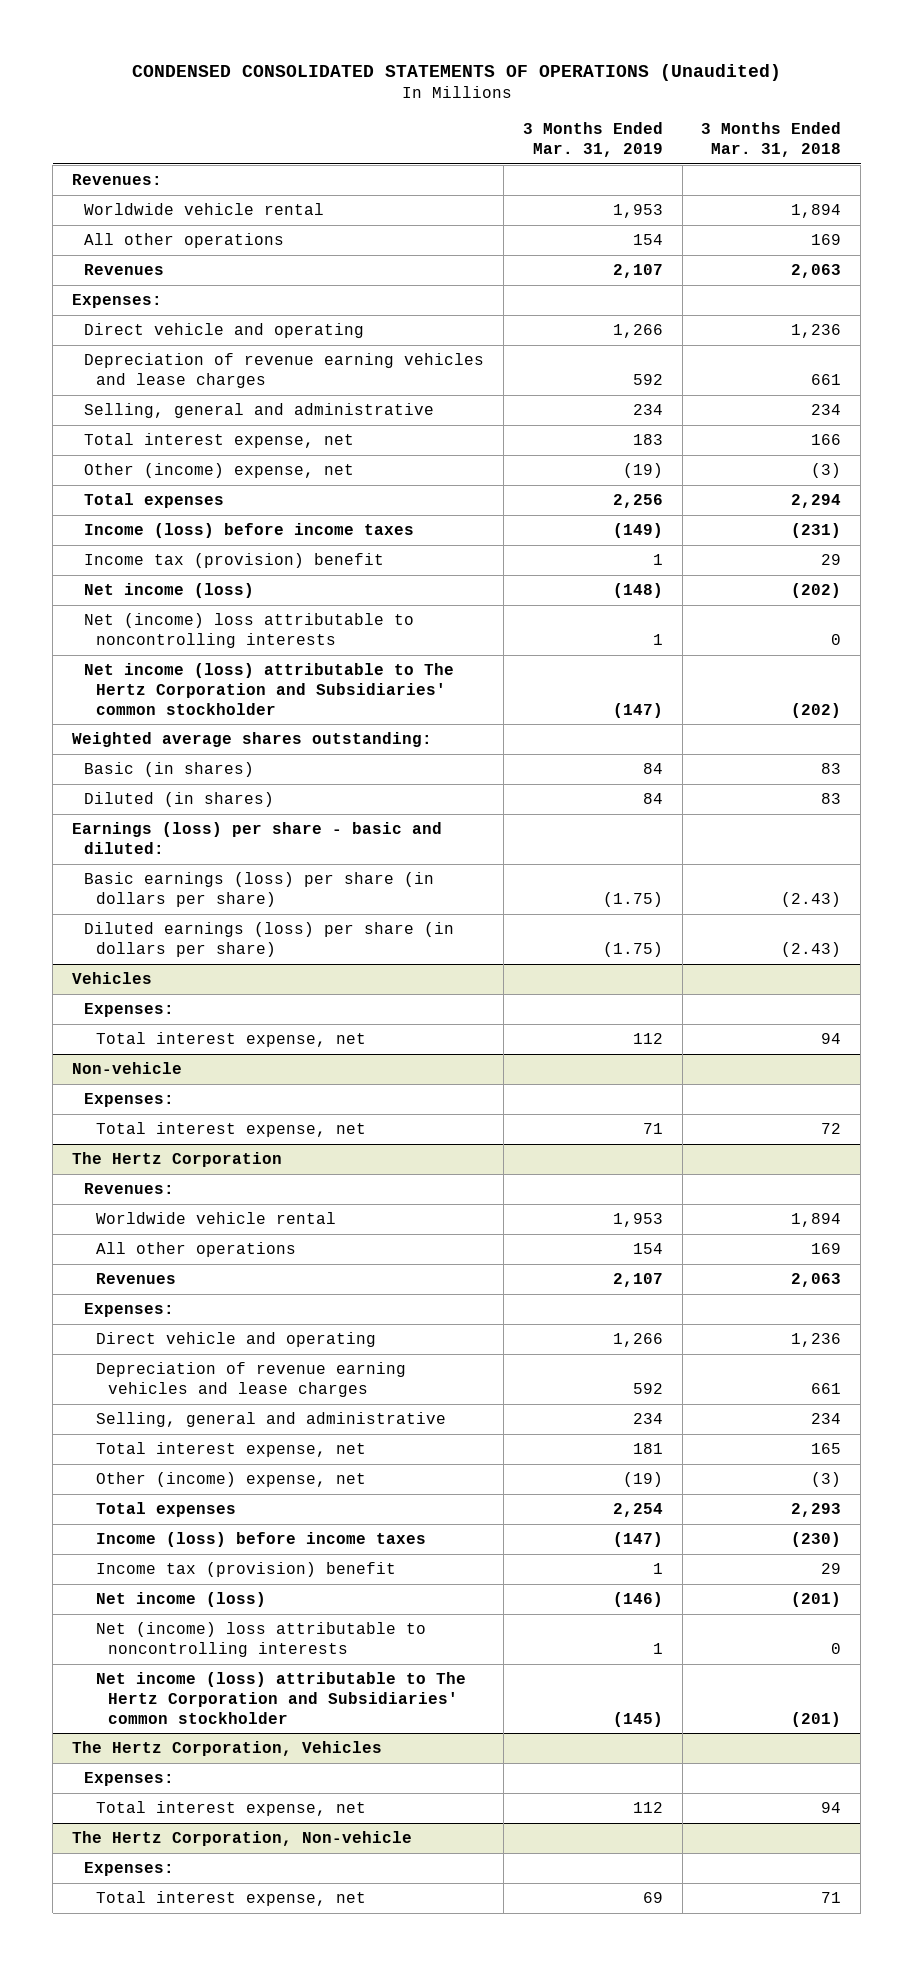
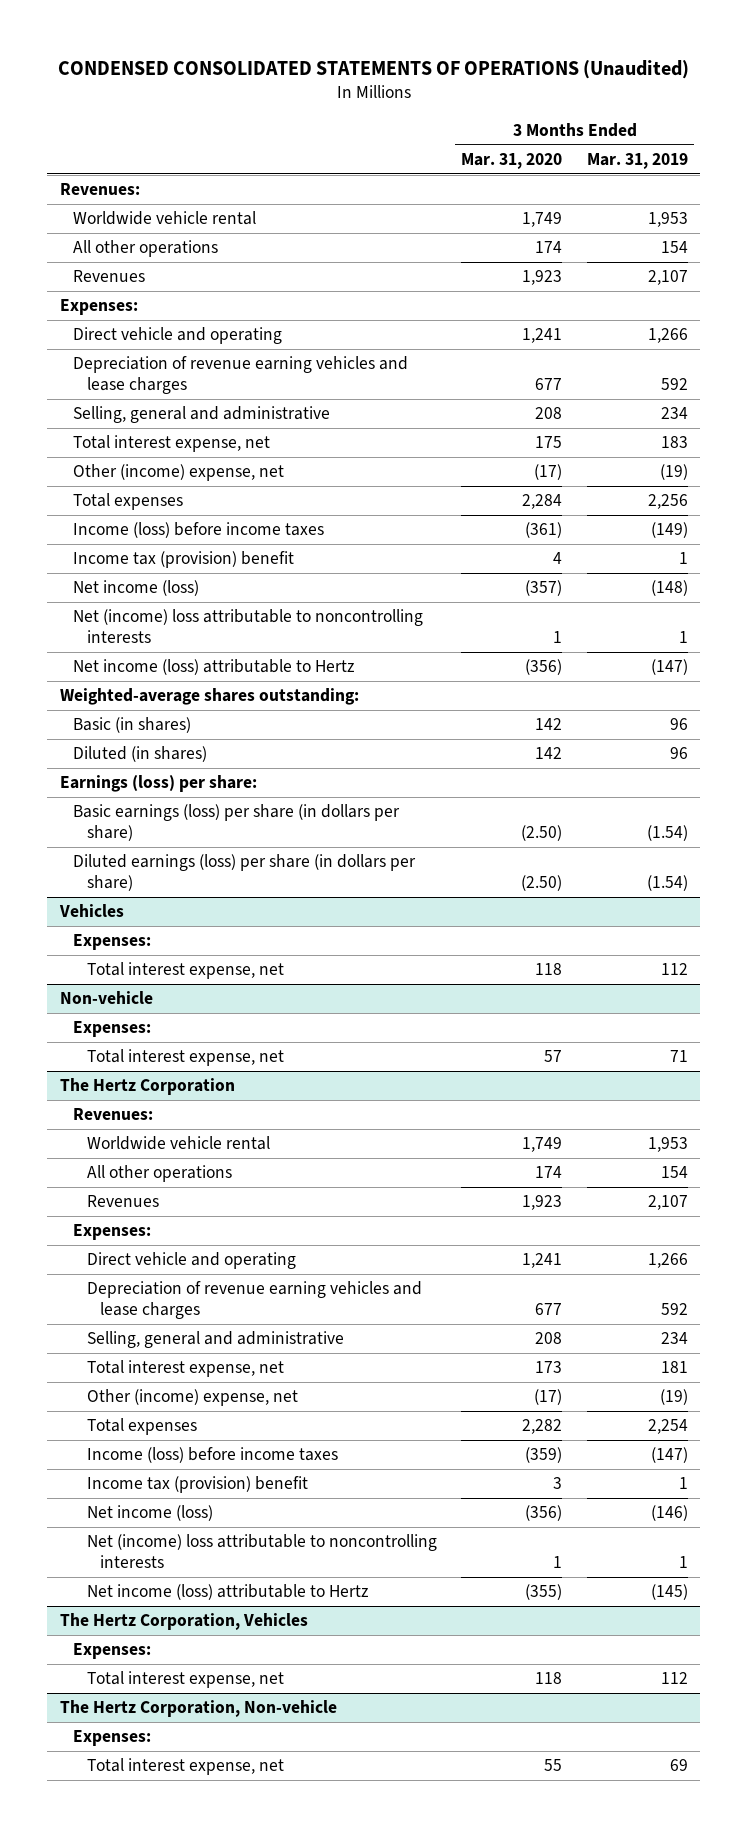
[701,122,842,158] 3 Months Ended Mar. 31, 2018 -> none
none -> [461,152,563,169] Mar. 31, 2020
[83,663,454,715] Net income (loss) attributable to The Hertz Corporation and Subsidiaries' common stockholder -> [73,659,355,676] Net income (loss) attributable to Hertz
[71,732,432,748] Weighted average shares outstanding: -> [59,688,359,706] Weighted-average shares outstanding:
[642,763,663,775] 84 -> [669,718,688,731] 96
[642,793,663,805] 84 -> [669,747,688,760] 96
[71,822,442,854] Earnings (loss) per share - basic and diluted: -> [59,775,257,793] Earnings (loss) per share:
[602,891,663,907] (1.75) -> [646,825,688,842] (1.54)
[602,941,663,957] (1.75) -> [646,875,688,892] (1.54)
[95,1672,466,1724] Net income (loss) attributable to The Hertz Corporation and Subsidiaries' common stockholder -> [86,1584,368,1601] Net income (loss) attributable to Hertz

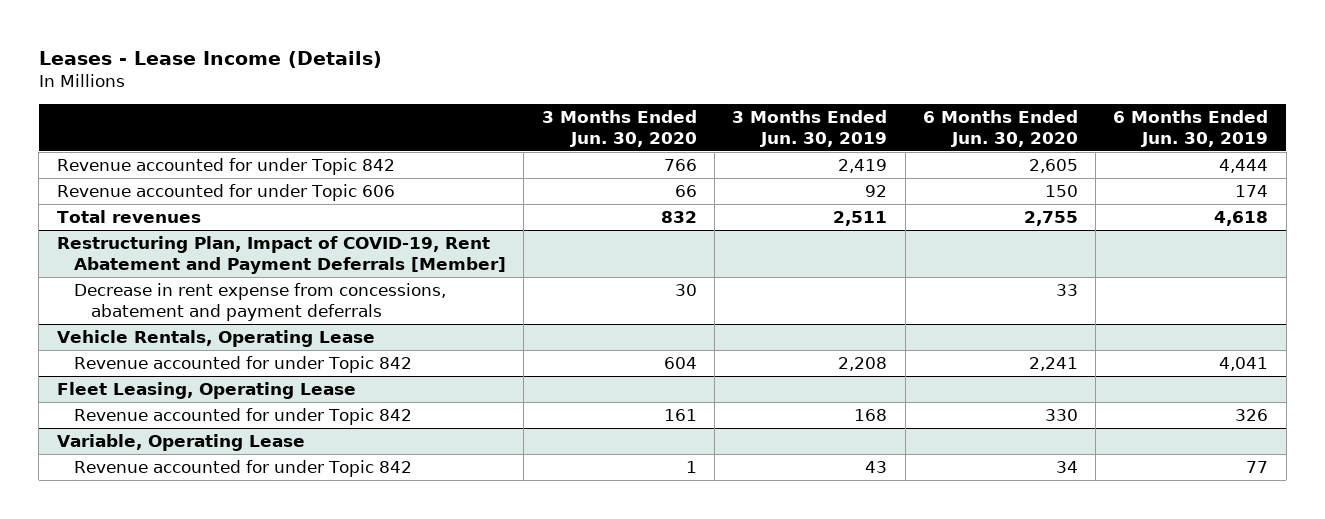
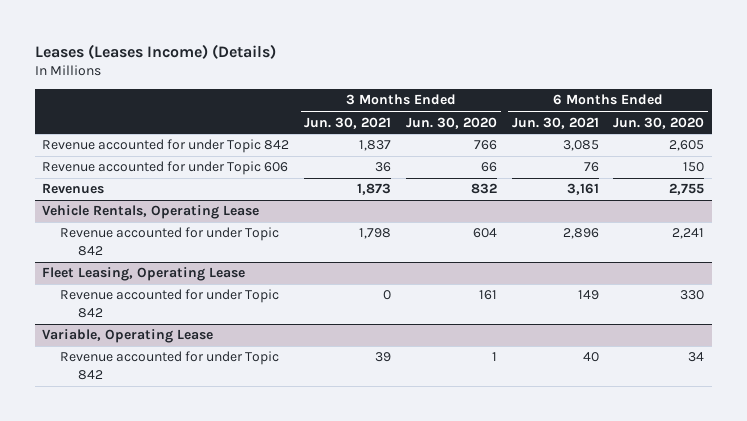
[38,50,382,68] Leases - Lease Income (Details) -> [35,43,277,59] Leases (Leases Income) (Details)
[732,109,888,148] 3 Months Ended Jun. 30, 2019 -> none
[1113,109,1269,148] 6 Months Ended Jun. 30, 2019 -> none
none -> [304,116,392,129] Jun. 30, 2021
none -> [511,116,599,129] Jun. 30, 2021
[56,235,506,275] Restructuring Plan, Impact of COVID-19, Rent Abatement and Payment Deferrals [Member] -> none
[73,282,446,322] Decrease in rent expense from concessions, abatement and payment deferrals -> none
[56,209,201,223] Total revenues -> [42,183,105,195] Revenues

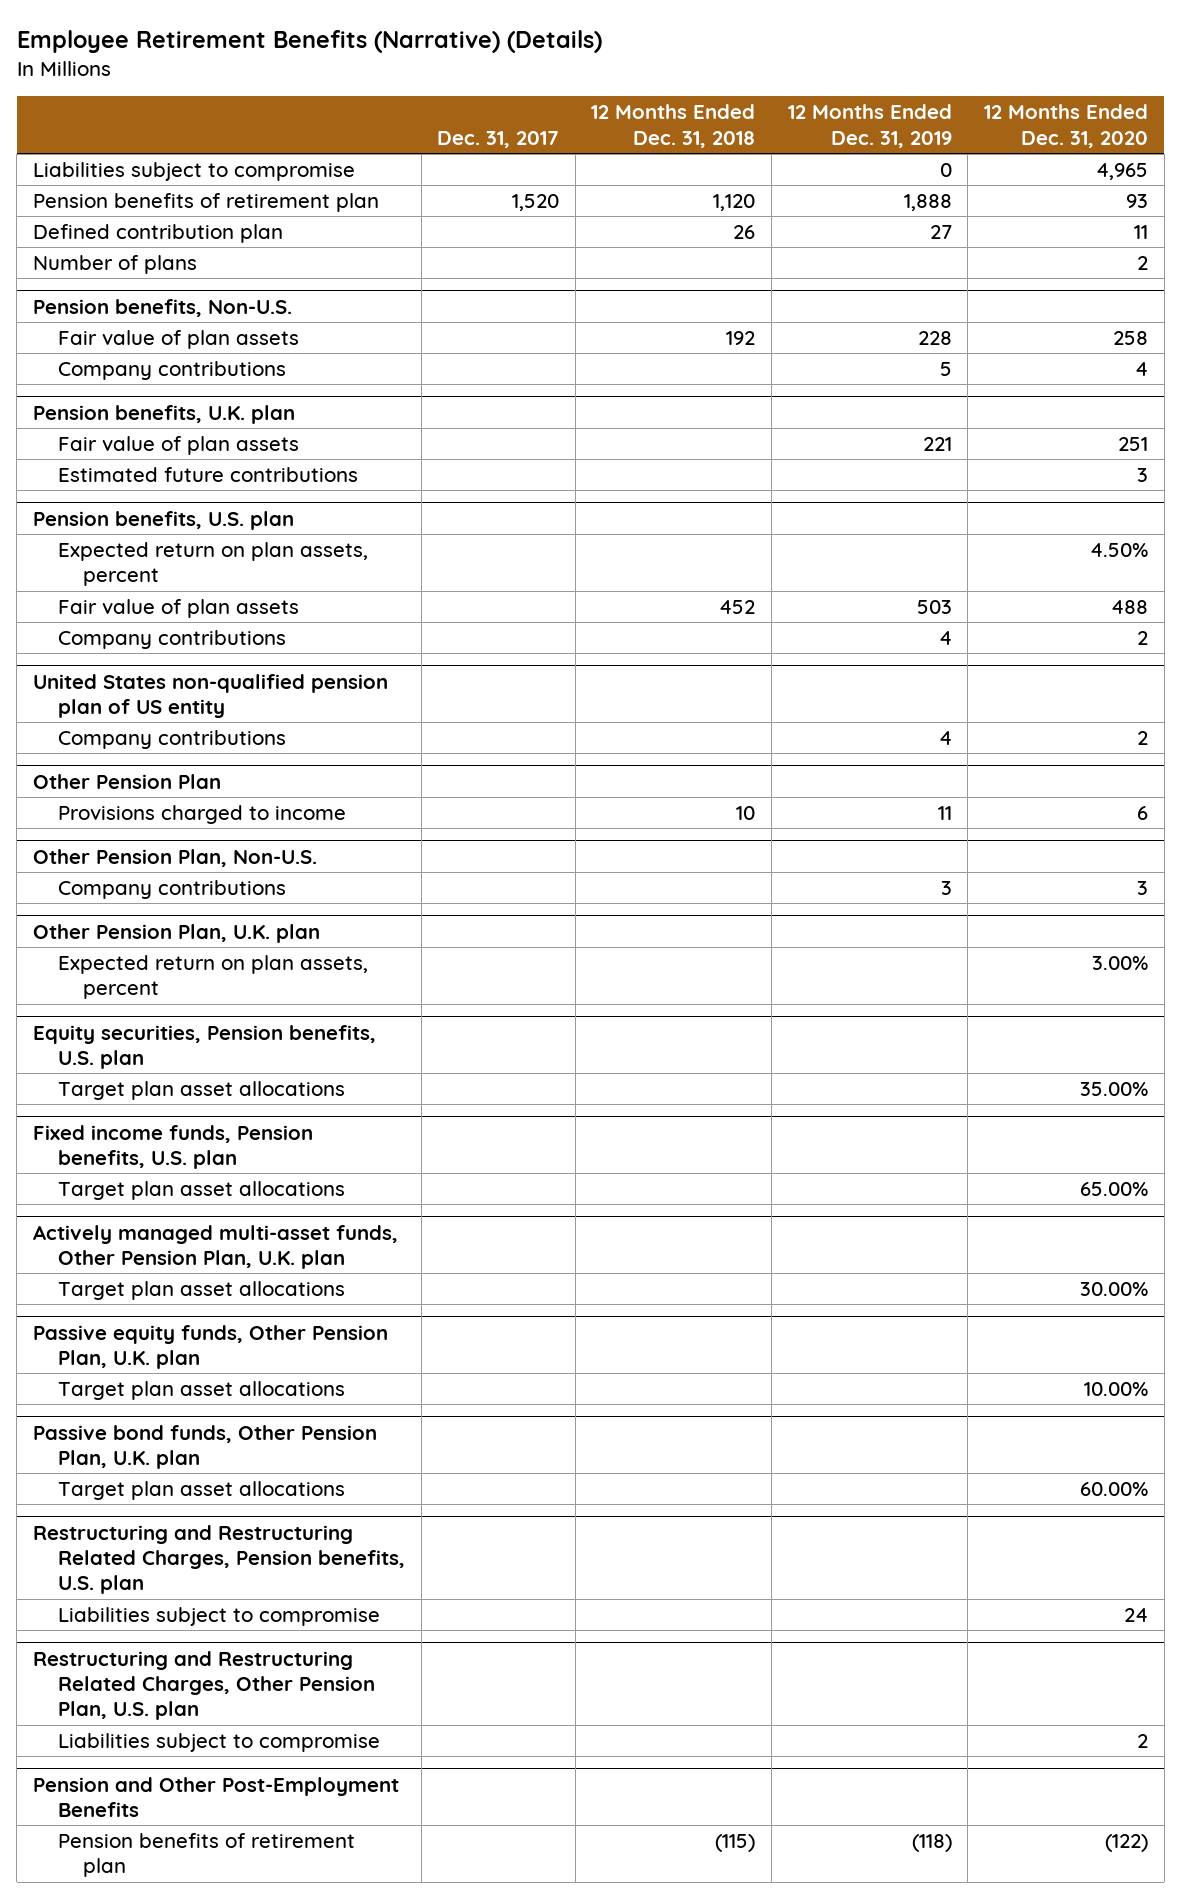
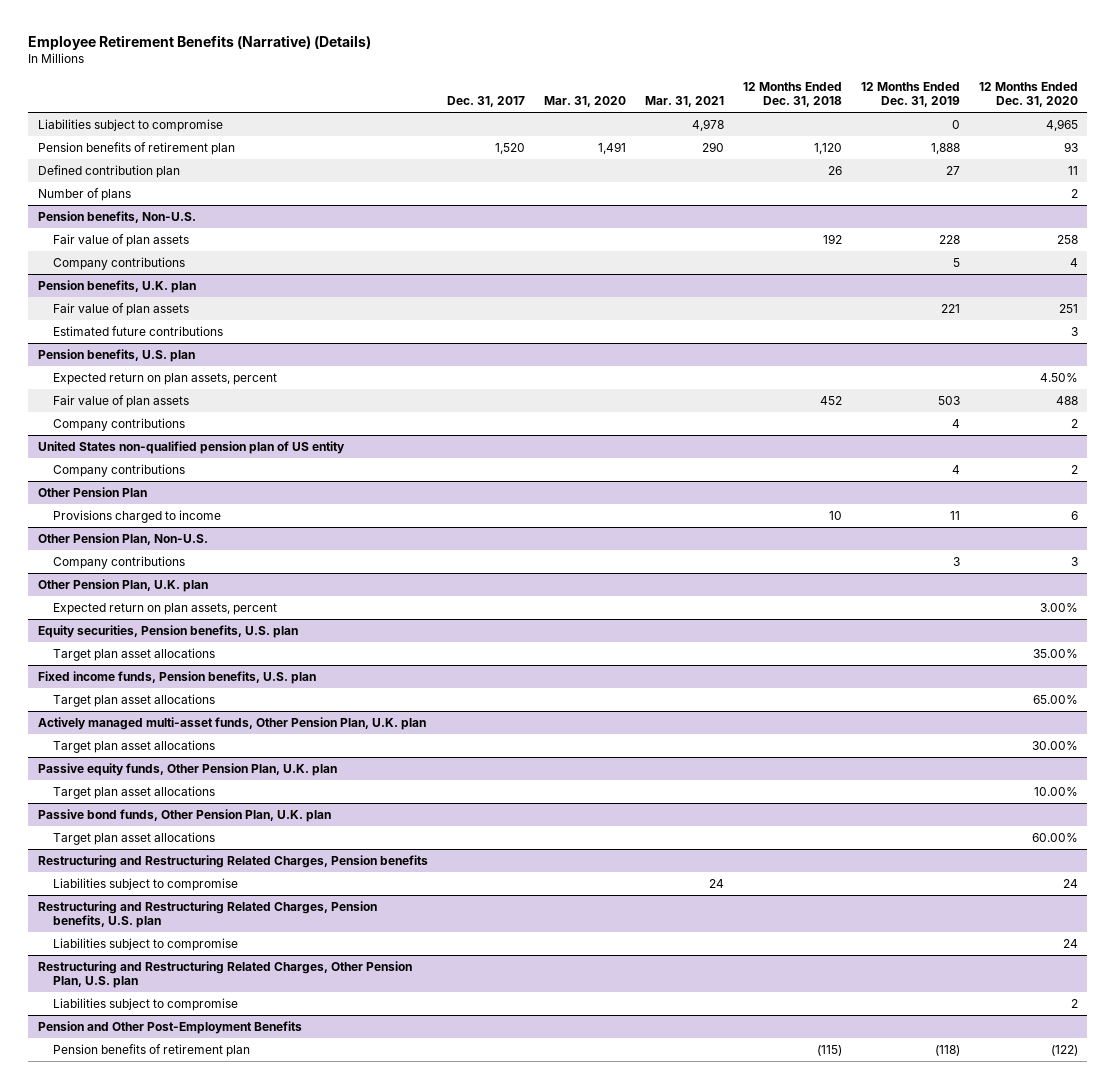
none -> [543,96,626,108] Mar. 31, 2020
none -> [644,96,724,108] Mar. 31, 2021
none -> [37,854,428,868] Restructuring and Restructuring Related Charges, Pension benefits
none -> [53,877,239,891] Liabilities subject to compromise

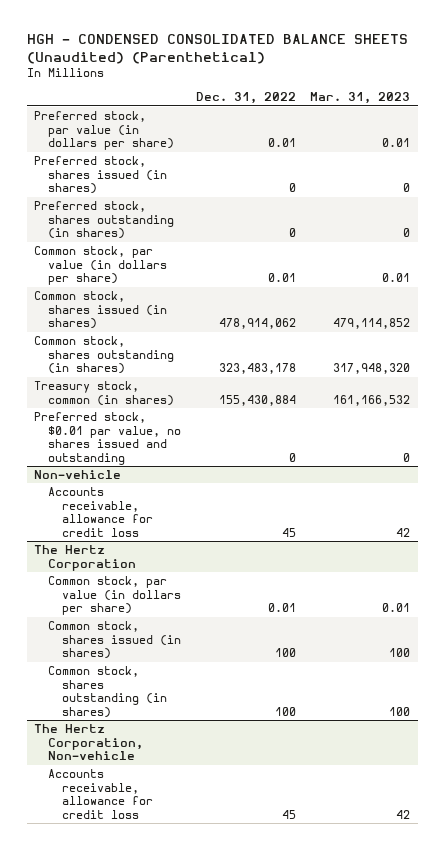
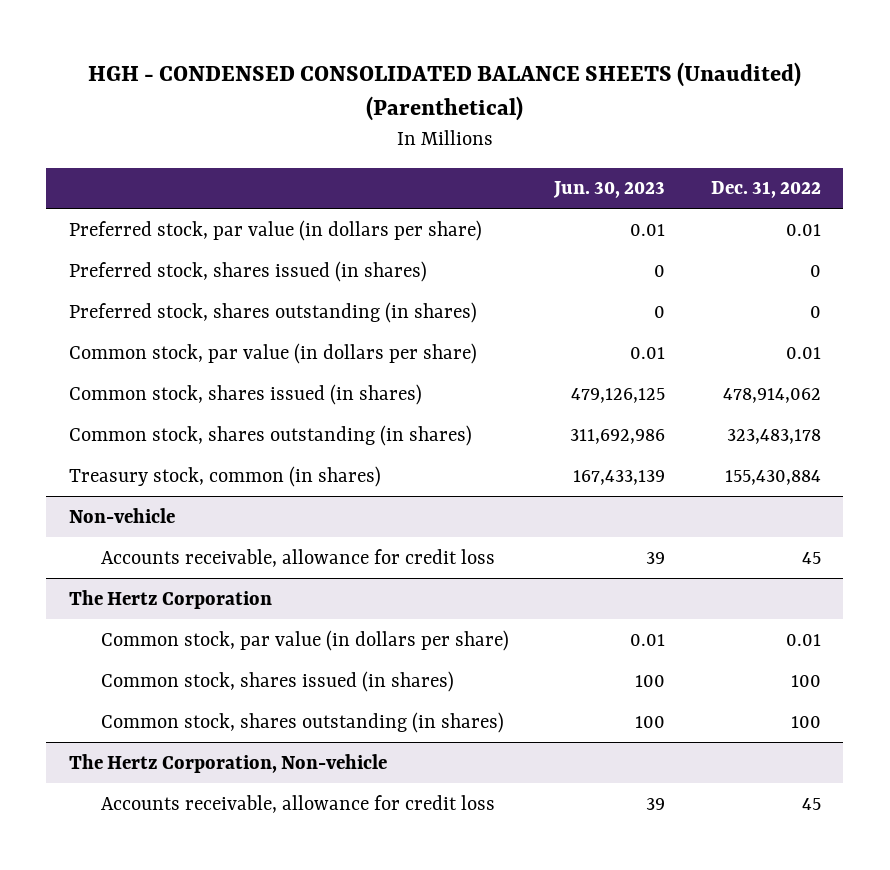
[310,92,411,105] Mar. 31, 2023 -> none
none -> [553,181,666,199] Jun. 30, 2023
[33,412,181,465] Preferred stock, $0.01 par value, no shares issued and outstanding -> none

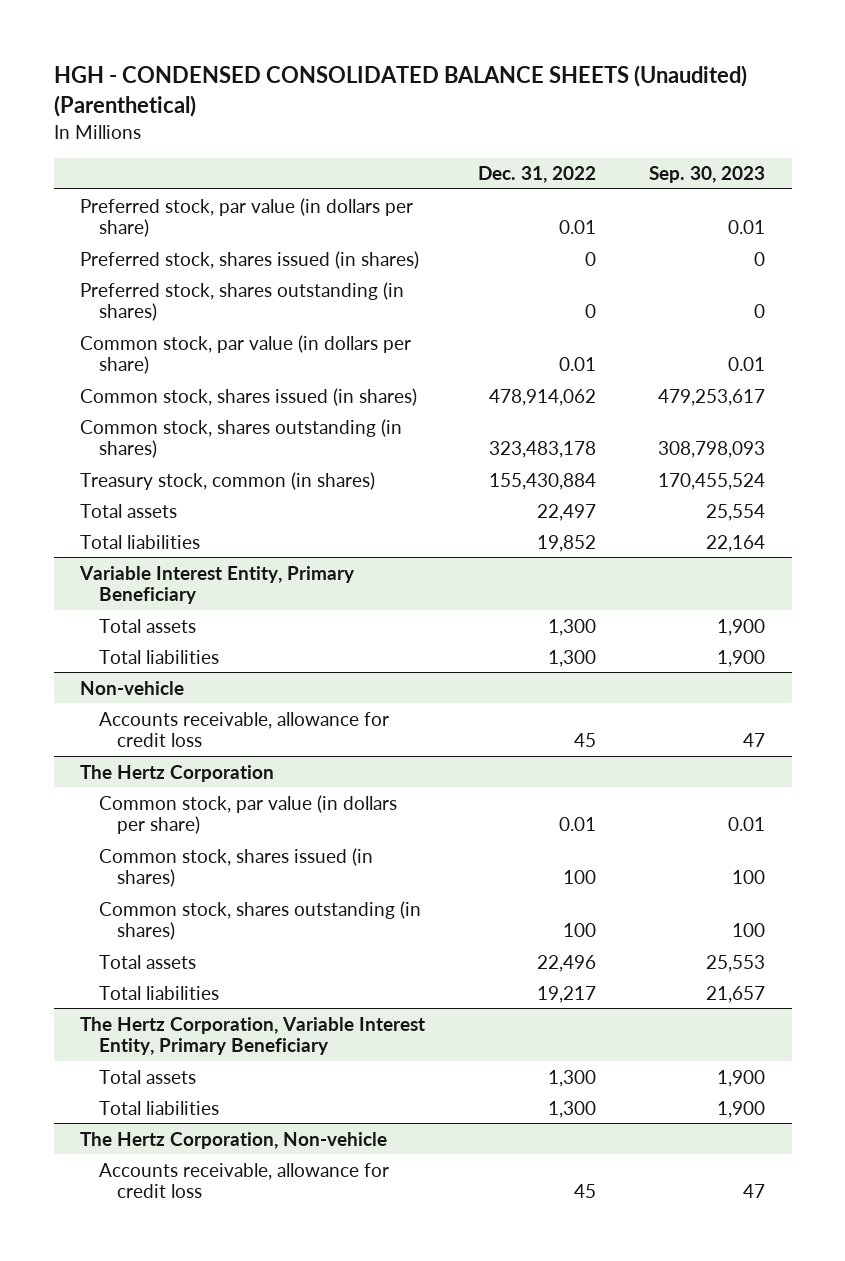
[553,181,666,199] Jun. 30, 2023 -> none
none -> [649,166,766,184] Sep. 30, 2023
none -> [80,503,178,518] Total assets
none -> [80,534,201,549] Total liabilities
none -> [79,565,356,605] Variable Interest Entity, Primary Beneficiary
none -> [98,618,196,633] Total assets
none -> [98,649,219,664] Total liabilities
none -> [98,954,196,969] Total assets
none -> [98,985,219,1000] Total liabilities
none -> [80,1016,426,1056] The Hertz Corporation, Variable Interest Entity, Primary Beneficiary
none -> [98,1069,196,1084] Total assets
none -> [98,1100,219,1115] Total liabilities

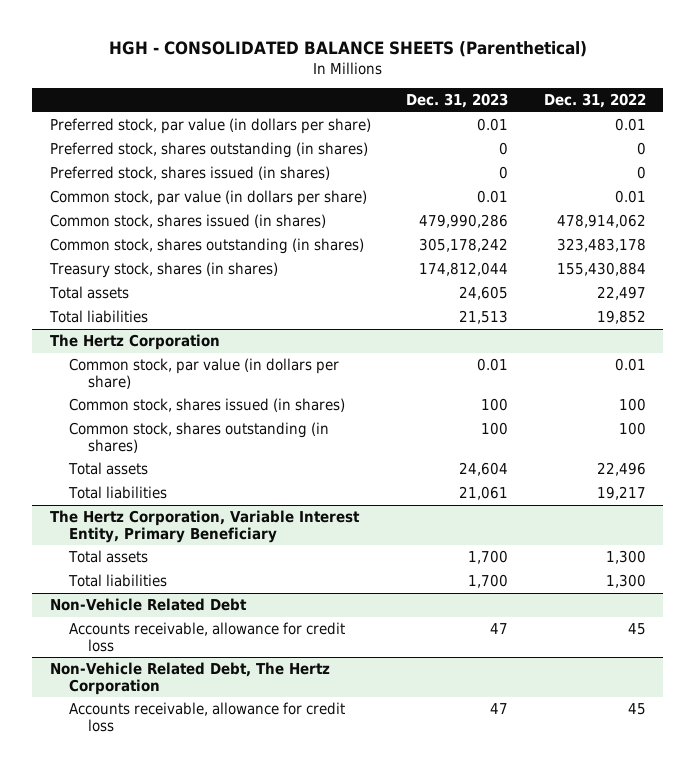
[53,65,747,117] HGH - CONDENSED CONSOLIDATED BALANCE SHEETS (Unaudited) (Parenthetical) -> [108,41,587,58] HGH - CONSOLIDATED BALANCE SHEETS (Parenthetical)
[649,166,766,184] Sep. 30, 2023 -> none
none -> [406,93,509,109] Dec. 31, 2023
[80,250,420,269] Preferred stock, shares issued (in shares) -> [49,166,330,181] Preferred stock, shares issued (in shares)
[80,471,376,490] Treasury stock, common (in shares) -> [48,262,278,279] Treasury stock, shares (in shares)
[79,565,356,605] Variable Interest Entity, Primary Beneficiary -> none
[98,618,196,633] Total assets -> none
[98,649,219,664] Total liabilities -> none
[80,680,185,695] Non-vehicle -> none
[98,711,389,748] Accounts receivable, allowance for credit loss -> none
[80,1131,388,1149] The Hertz Corporation, Non-vehicle -> none
none -> [49,598,247,612] Non-Vehicle Related Debt
none -> [49,662,330,695] Non-Vehicle Related Debt, The Hertz Corporation
none -> [68,702,345,732] Accounts receivable, allowance for credit loss

